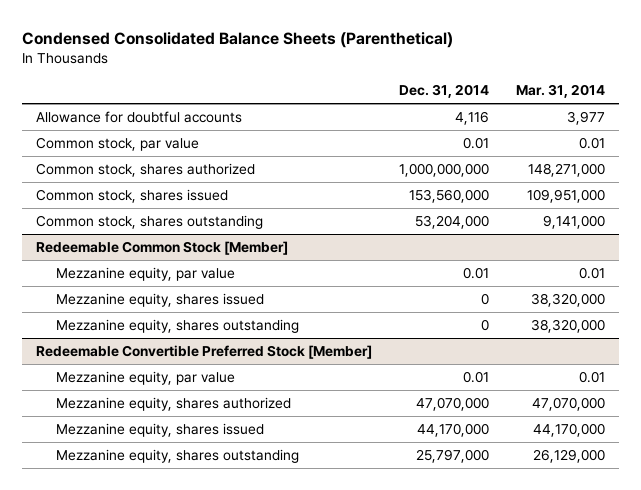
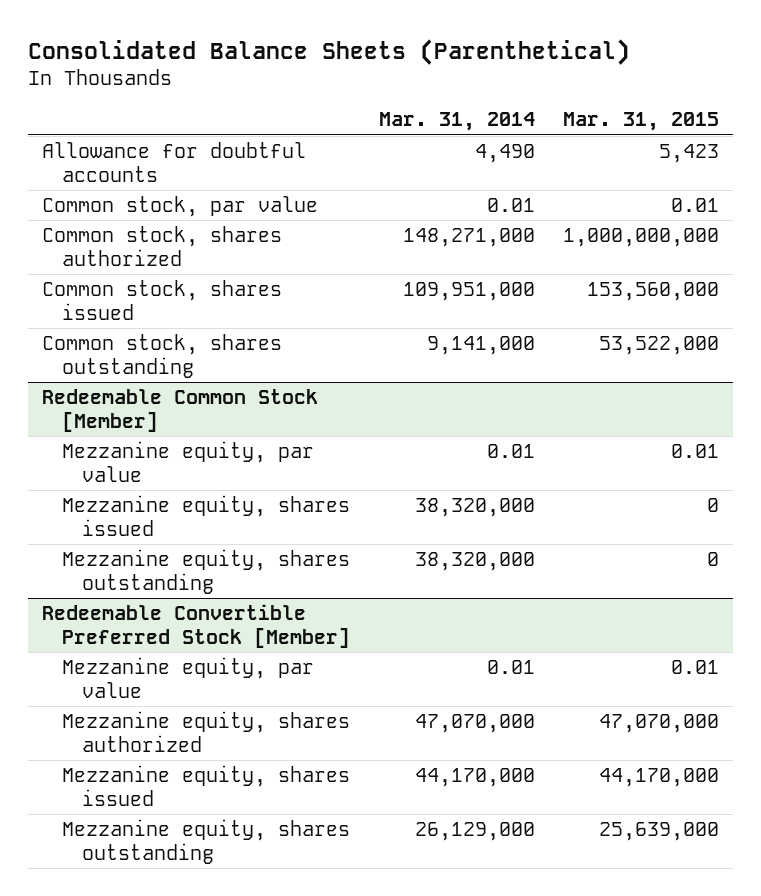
[22,32,454,49] Condensed Consolidated Balance Sheets (Parenthetical) -> [28,38,631,65] Consolidated Balance Sheets (Parenthetical)
[399,84,490,99] Dec. 31, 2014 -> none
none -> [562,112,719,132] Mar. 31, 2015
[567,110,606,125] 3,977 -> [474,143,535,163] 4,490

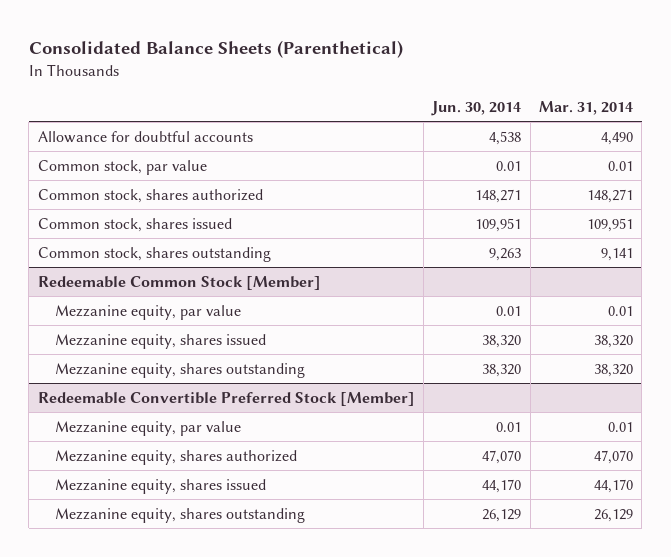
[562,112,719,132] Mar. 31, 2015 -> none
none -> [431,100,522,116] Jun. 30, 2014
[402,227,535,247] 148,271,000 -> [587,188,634,203] 148,271
[402,281,535,301] 109,951,000 -> [587,217,634,232] 109,951
[426,335,535,355] 9,141,000 -> [601,247,634,261] 9,141
[414,497,535,517] 38,320,000 -> [594,334,634,348] 38,320
[414,551,535,571] 38,320,000 -> [594,363,634,377] 38,320
[414,713,535,733] 47,070,000 -> [594,449,634,464] 47,070
[414,767,535,787] 44,170,000 -> [594,478,634,493] 44,170
[414,821,535,841] 26,129,000 -> [594,508,634,522] 26,129

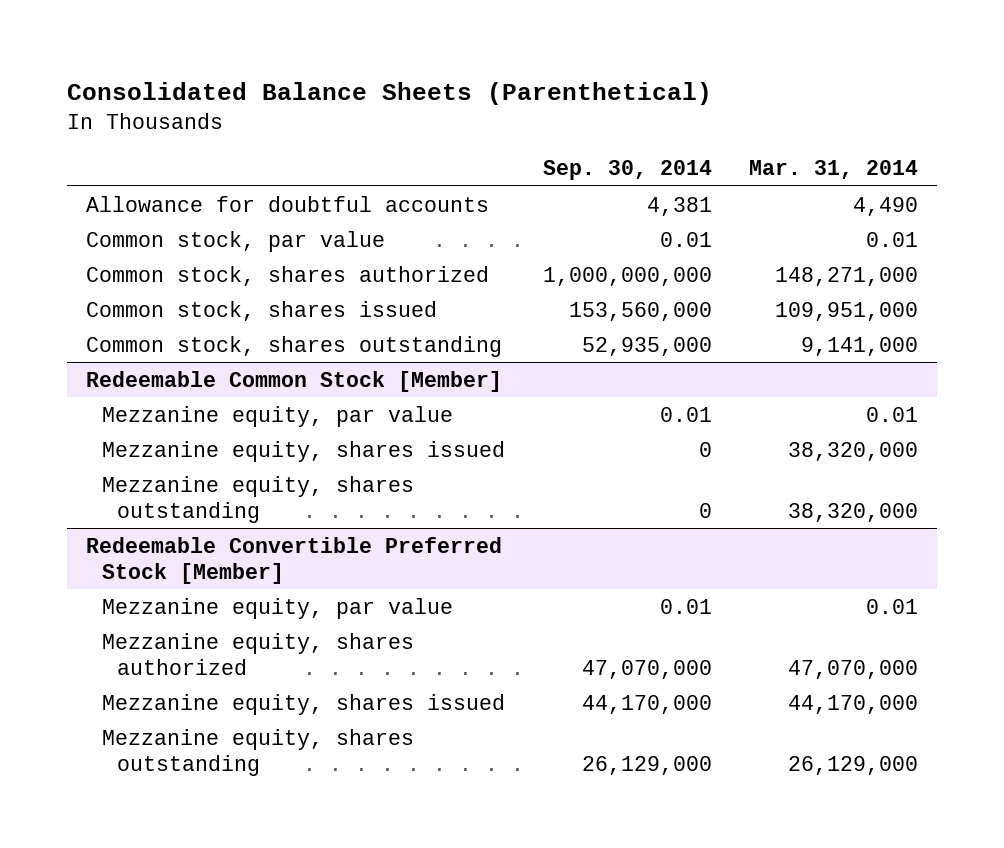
[431,100,522,116] Jun. 30, 2014 -> none
none -> [542,160,712,181] Sep. 30, 2014
[587,188,634,203] 148,271 -> [775,266,919,286] 148,271,000
[587,217,634,232] 109,951 -> [775,301,919,321] 109,951,000
[601,247,634,261] 9,141 -> [801,336,919,356] 9,141,000
[594,334,634,348] 38,320 -> [788,441,919,461] 38,320,000
[594,363,634,377] 38,320 -> [788,502,919,522] 38,320,000
[594,449,634,464] 47,070 -> [788,659,919,679] 47,070,000
[594,478,634,493] 44,170 -> [788,694,919,714] 44,170,000
[594,508,634,522] 26,129 -> [788,755,919,775] 26,129,000

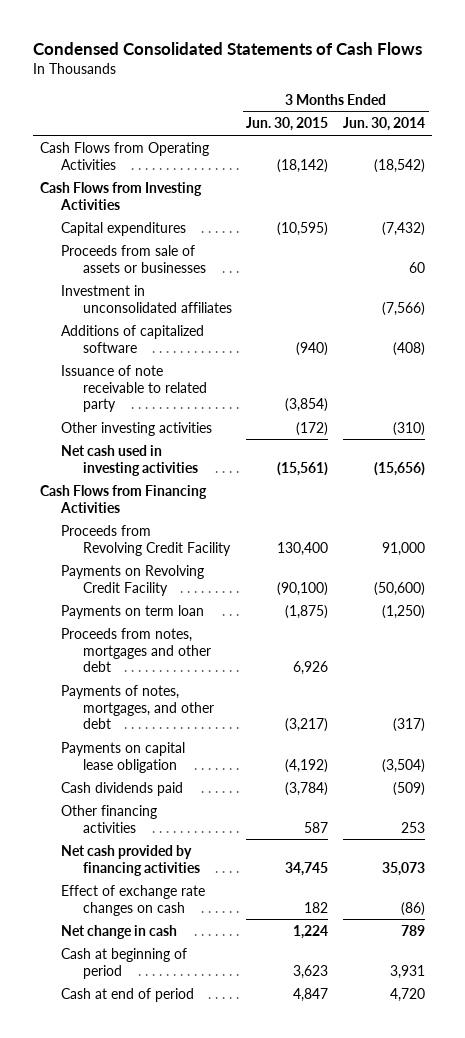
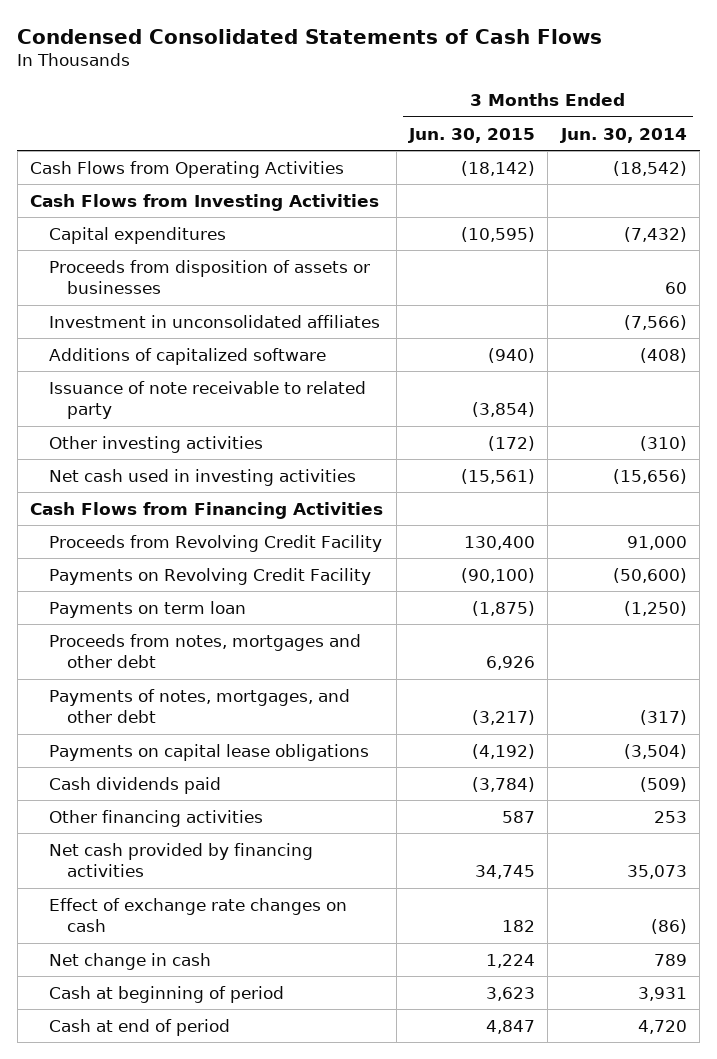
[61,244,206,273] Proceeds from sale of assets or businesses -> [48,259,370,295] Proceeds from disposition of assets or businesses
[61,741,186,773] Payments on capital lease obligation -> [48,743,369,761] Payments on capital lease obligations

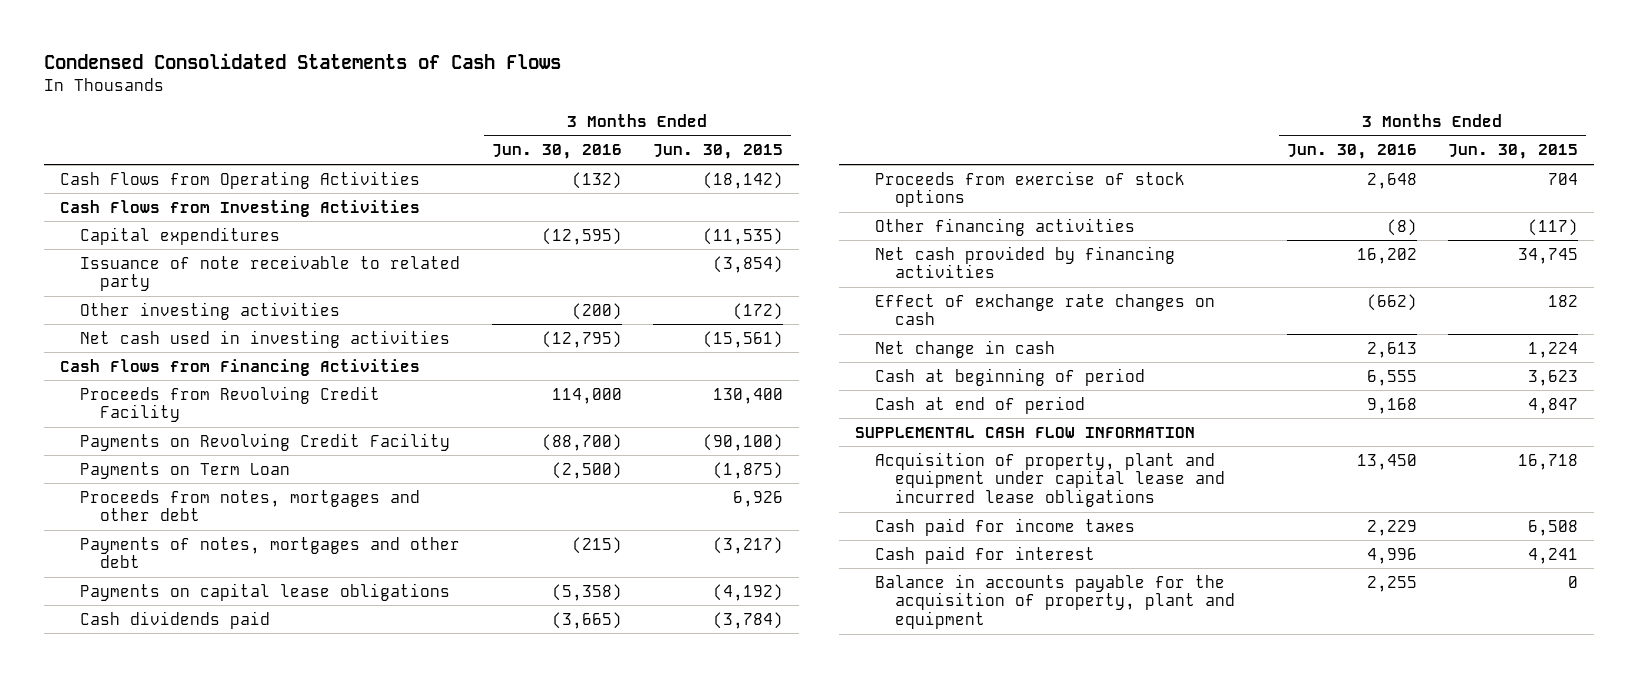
[559,127,687,143] Jun. 30, 2014 -> none
none -> [491,144,622,160] Jun. 30, 2016
[48,259,370,295] Proceeds from disposition of assets or businesses -> none
[48,314,380,328] Investment in unconsolidated affiliates -> none
[48,347,326,365] Additions of capitalized software -> none
[460,226,535,242] (10,595) -> [703,227,784,245] (11,535)
[48,600,246,618] Payments on term loan -> [79,461,290,479] Payments on Term Loan
[48,688,350,724] Payments of notes, mortgages, and other debt -> [79,536,460,569] Payments of notes, mortgages and other debt
none -> [874,170,1185,208] Proceeds from exercise of stock options
[501,810,535,823] 587 -> [1528,218,1579,236] (117)
none -> [855,426,1196,438] SUPPLEMENTAL CASH FLOW INFORMATION
none -> [874,451,1225,508] Acquisition of property, plant and equipment under capital lease and incurred lease obligations
none -> [874,517,1135,536] Cash paid for income taxes
none -> [874,545,1095,564] Cash paid for interest
none -> [874,573,1235,630] Balance in accounts payable for the acquisition of property, plant and equipment

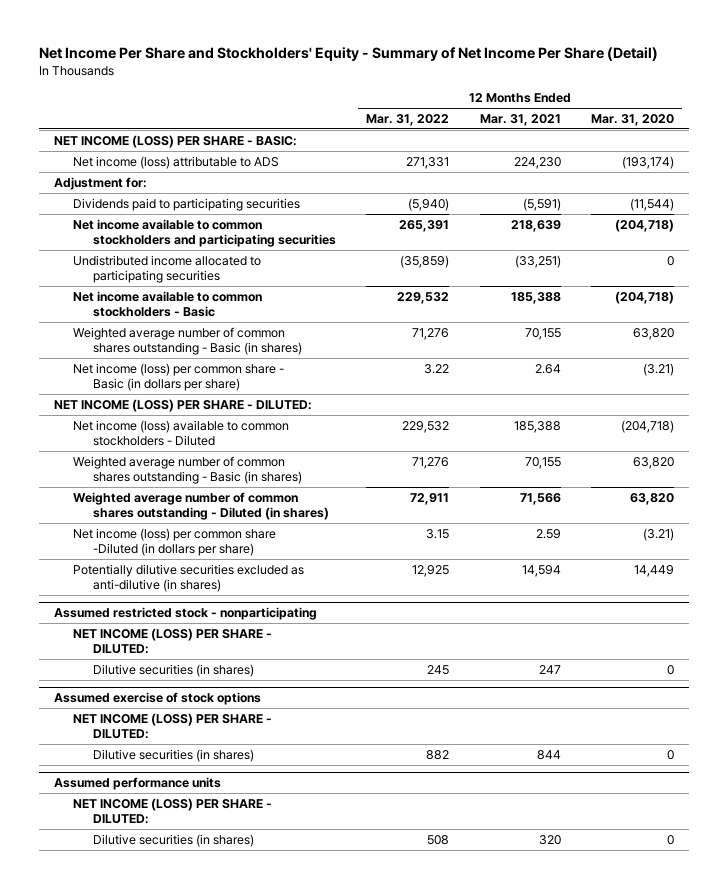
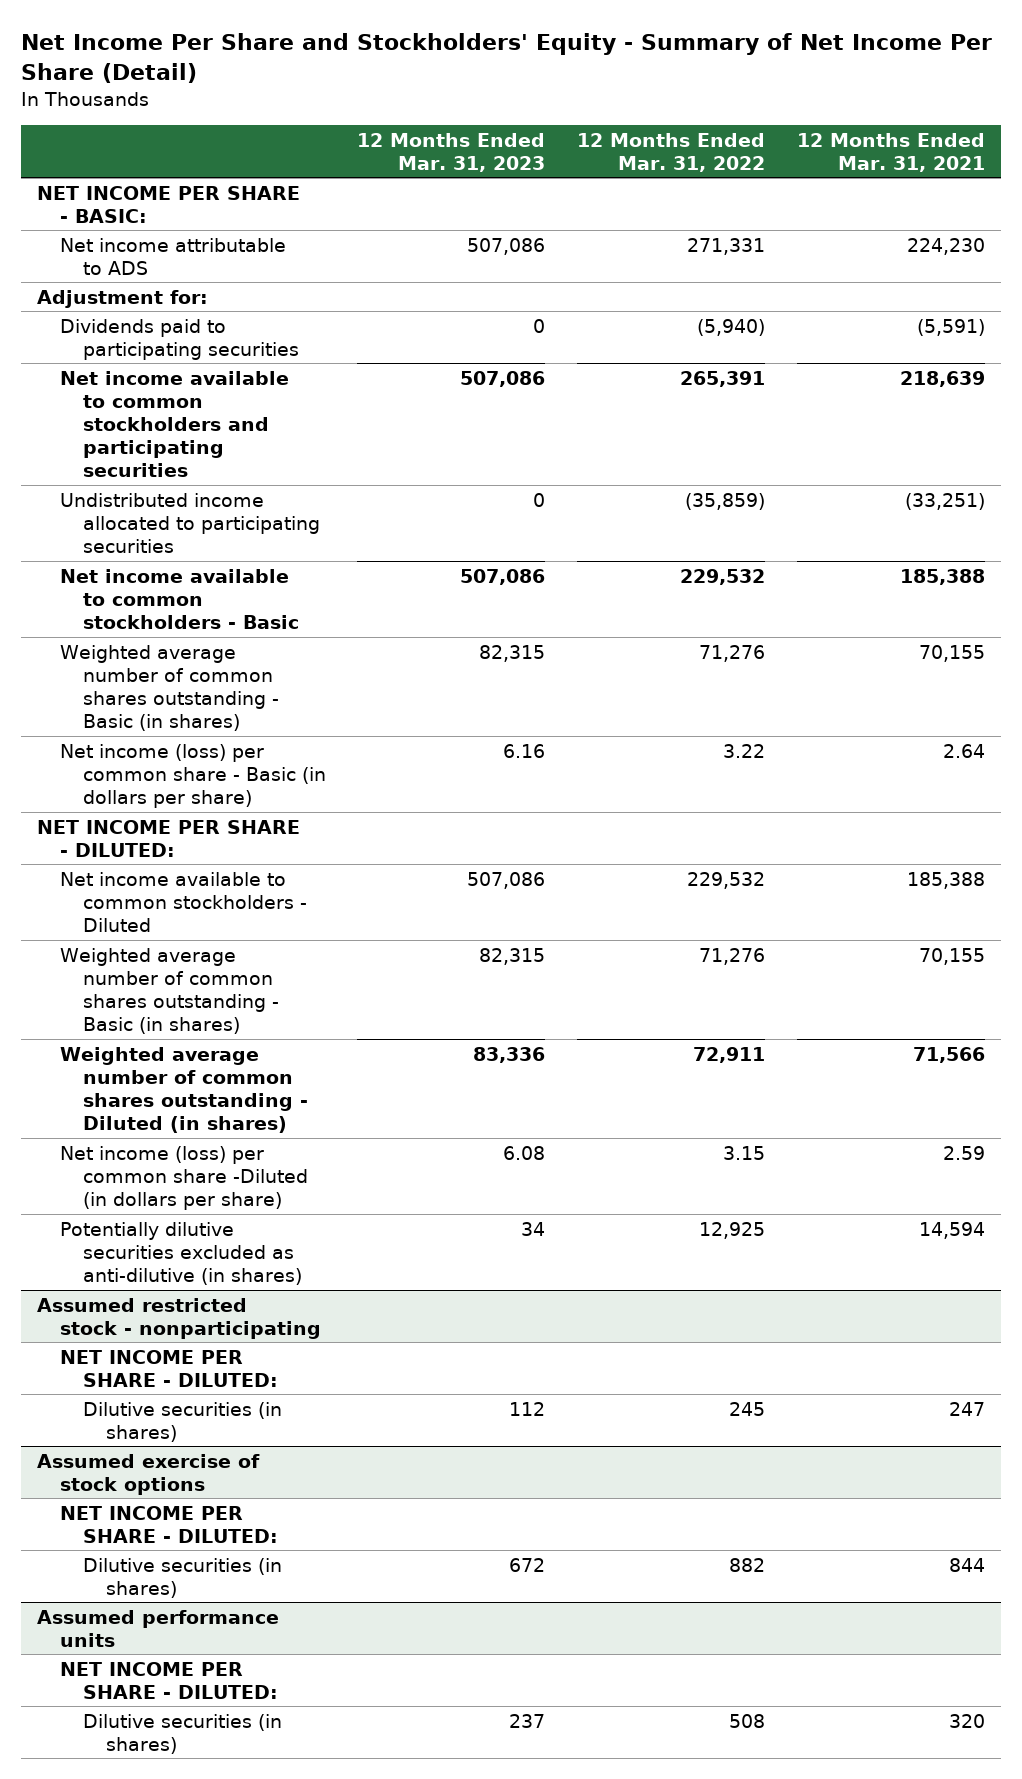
[590,113,674,126] Mar. 31, 2020 -> none
none -> [357,132,546,172] 12 Months Ended Mar. 31, 2023
[53,134,297,148] NET INCOME (LOSS) PER SHARE - BASIC: -> [36,185,300,223] NET INCOME PER SHARE - BASIC:
[73,155,280,169] Net income (loss) attributable to ADS -> [59,237,286,275] Net income attributable to ADS
[53,398,312,412] NET INCOME (LOSS) PER SHARE - DILUTED: -> [36,819,300,857] NET INCOME PER SHARE - DILUTED:
[73,419,290,447] Net income (loss) available to common stockholders - Diluted -> [59,871,307,932] Net income available to common stockholders - Diluted
[73,627,273,655] NET INCOME (LOSS) PER SHARE - DILUTED: -> [59,1349,278,1387] NET INCOME PER SHARE - DILUTED:
[73,712,273,740] NET INCOME (LOSS) PER SHARE - DILUTED: -> [59,1505,278,1543] NET INCOME PER SHARE - DILUTED:
[73,797,273,825] NET INCOME (LOSS) PER SHARE - DILUTED: -> [59,1661,278,1699] NET INCOME PER SHARE - DILUTED:

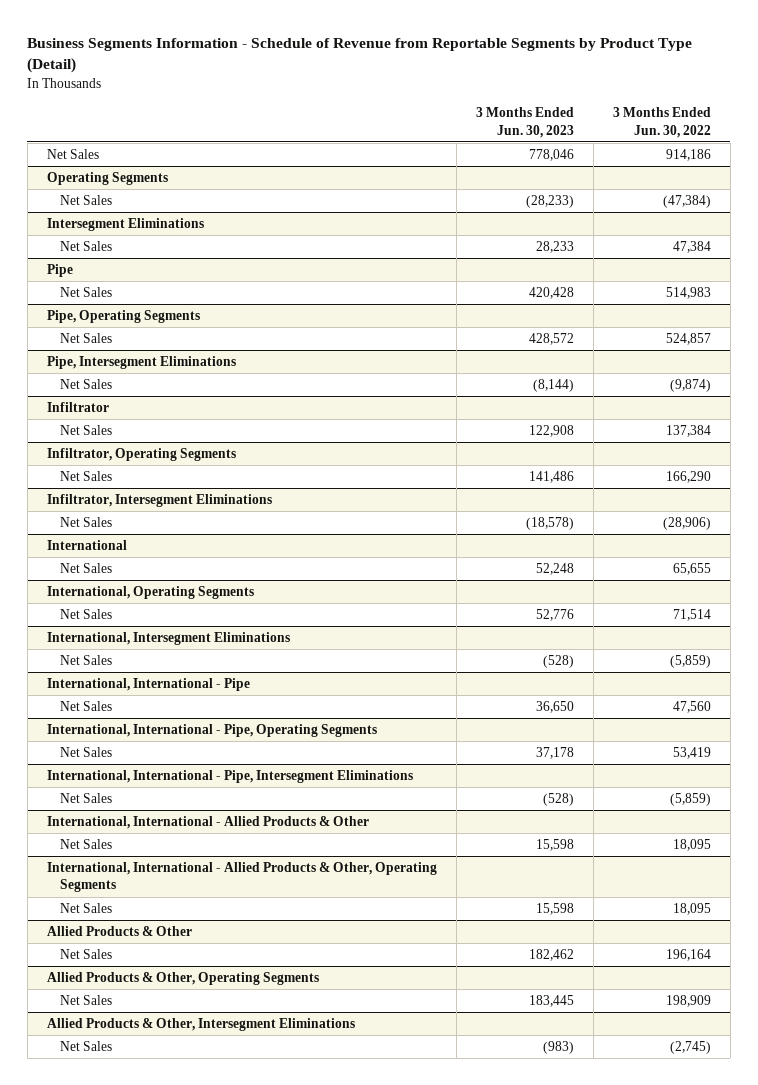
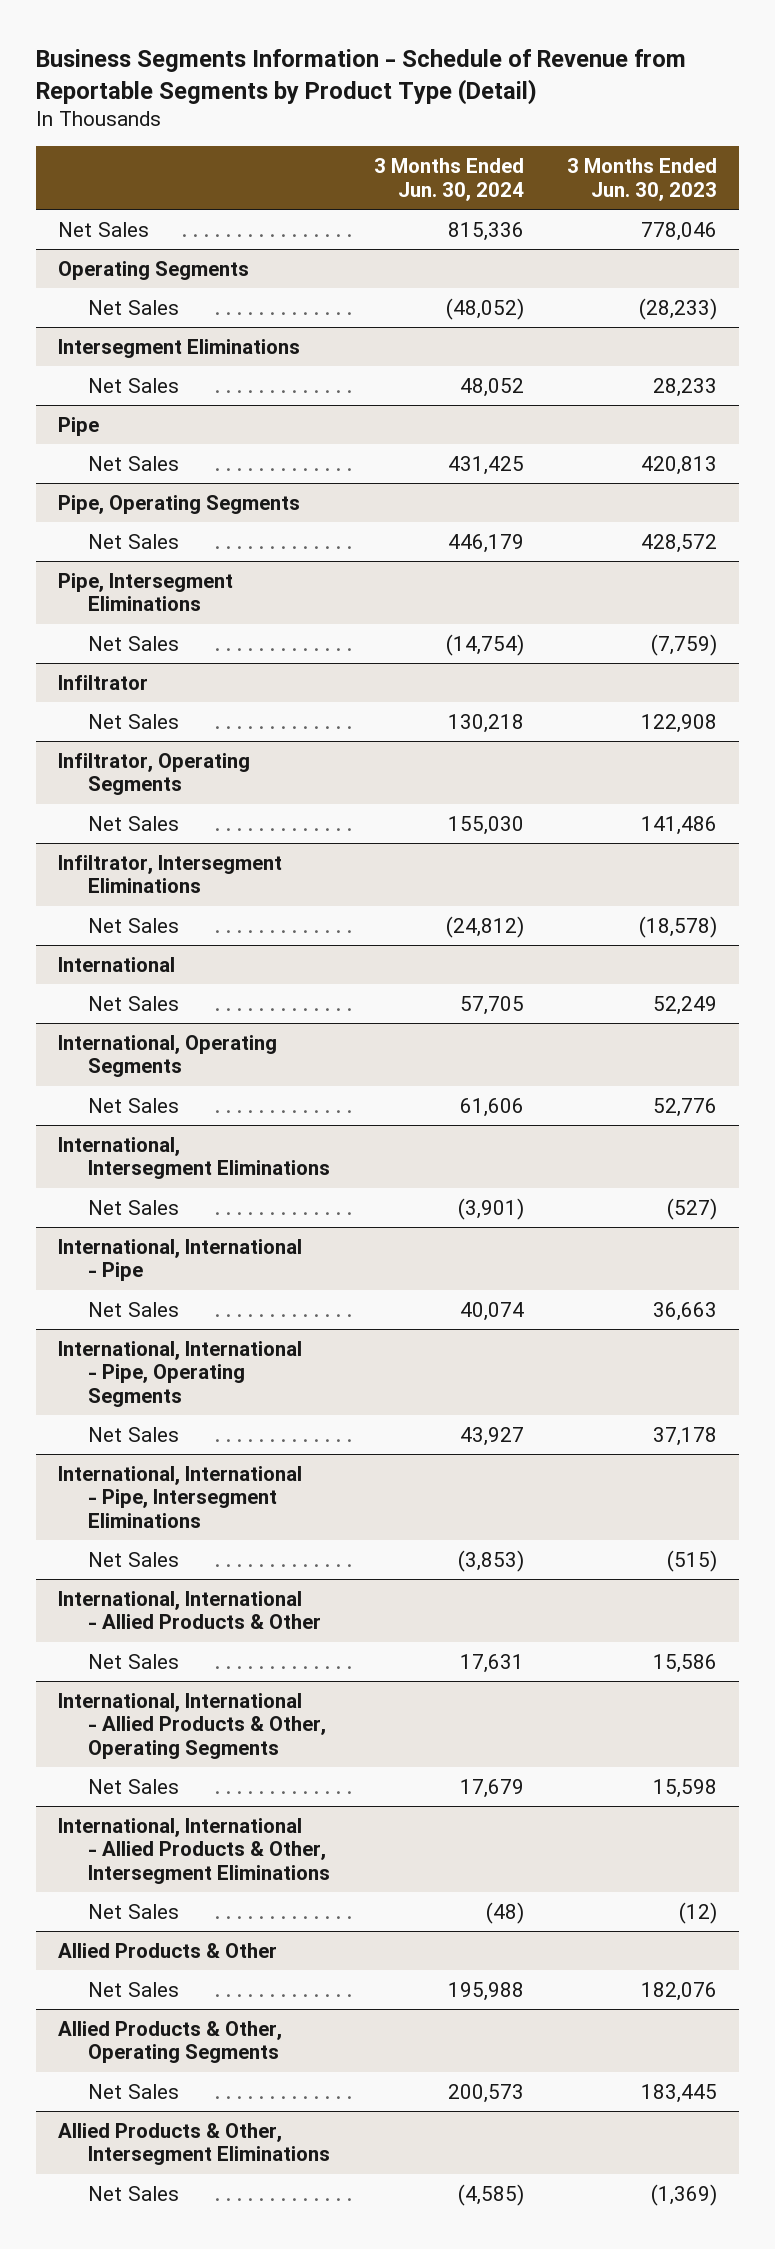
[612,107,711,138] 3 Months Ended Jun. 30, 2022 -> none
none -> [373,158,524,201] 3 Months Ended Jun. 30, 2024
[528,287,574,300] 420,428 -> [641,455,718,475] 420,813
[532,379,574,393] (8,144) -> [651,633,718,656] (7,759)
[535,563,574,576] 52,248 -> [653,995,718,1015] 52,249
[542,655,574,669] (528) -> [667,1197,718,1220] (527)
[535,701,574,714] 36,650 -> [653,1301,718,1321] 36,663
[542,793,574,807] (528) -> [667,1549,718,1572] (515)
[535,839,574,852] 15,598 -> [653,1653,718,1673] 15,586
none -> [57,1817,330,1884] International, International - Allied Products & Other, Intersegment Eliminations
none -> [87,1903,179,1919] Net Sales
[528,949,574,962] 182,462 -> [641,1981,718,2001] 182,076
[542,1041,574,1055] (983) -> [651,2183,718,2206] (1,369)

